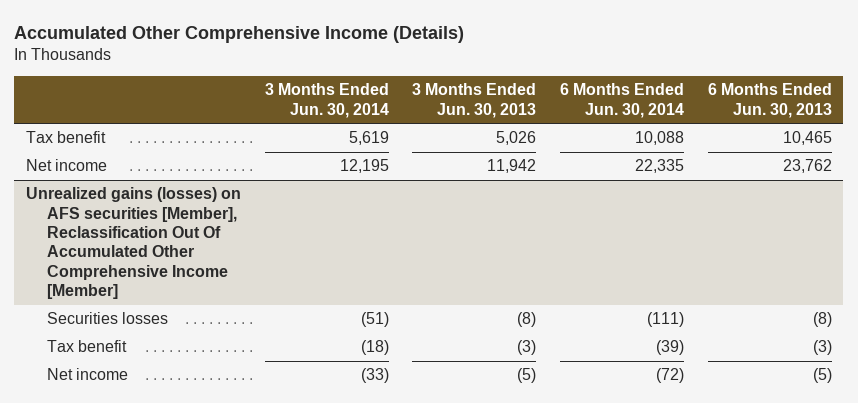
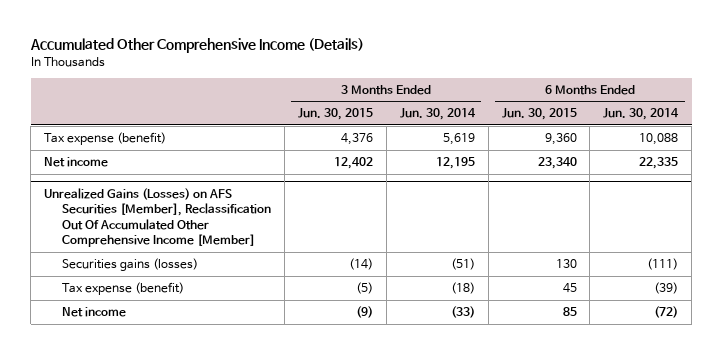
[412,83,537,118] 3 Months Ended Jun. 30, 2013 -> none
[707,83,832,118] 6 Months Ended Jun. 30, 2013 -> none
none -> [297,108,373,121] Jun. 30, 2015
none -> [501,108,577,121] Jun. 30, 2015
[26,131,107,144] Tax benefit -> [44,132,167,146] Tax expense (benefit)
[26,187,242,300] Unrealized gains (losses) on AFS securities [Member], Reclassification Out Of Accumulated Other Comprehensive Income [Member] -> [44,187,271,248] Unrealized Gains (Losses) on AFS Securities [Member], Reclassification Out Of Accumulated Other Comprehensive Income [Member]
[46,312,168,325] Securities losses -> [61,258,198,272] Securities gains (losses)
[46,340,127,353] Tax benefit -> [61,282,184,296] Tax expense (benefit)

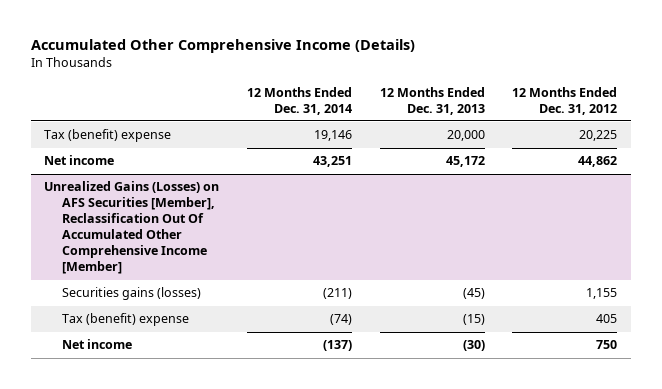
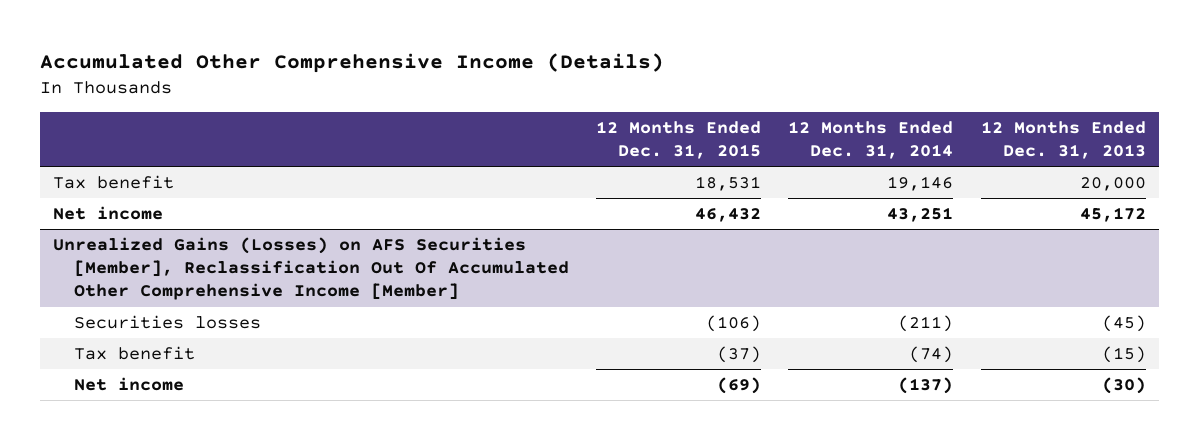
[512,86,618,115] 12 Months Ended Dec. 31, 2012 -> none
none -> [596,120,762,160] 12 Months Ended Dec. 31, 2015
[44,129,172,143] Tax (benefit) expense -> [53,175,175,190] Tax benefit
[62,287,202,301] Securities gains (losses) -> [73,315,261,330] Securities losses
[62,313,190,327] Tax (benefit) expense -> [73,346,195,361] Tax benefit

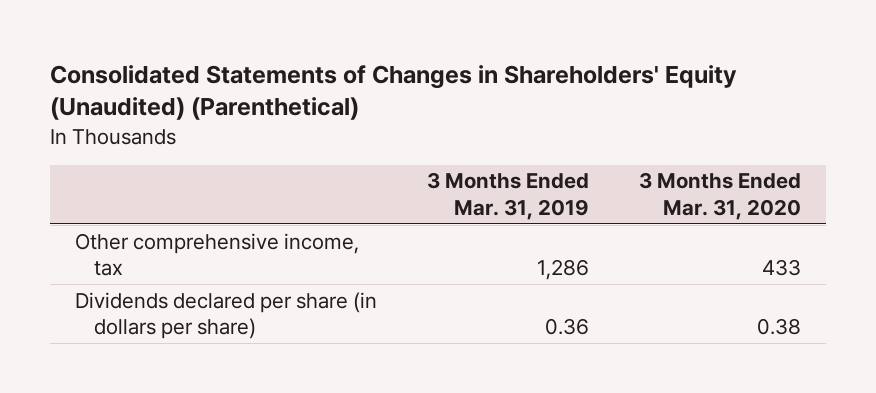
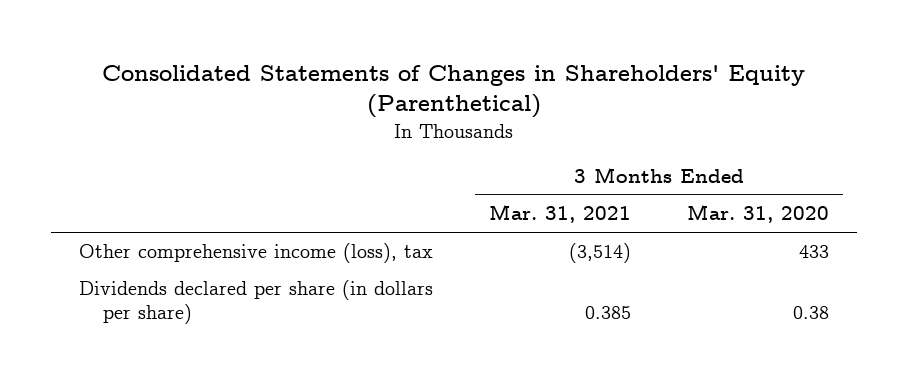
[49,64,737,121] Consolidated Statements of Changes in Shareholders' Equity (Unaudited) (Parenthetical) -> [101,65,805,119] Consolidated Statements of Changes in Shareholders' Equity (Parenthetical)
[426,172,589,220] 3 Months Ended Mar. 31, 2019 -> none
none -> [488,204,631,224] Mar. 31, 2021
[74,232,359,277] Other comprehensive income, tax -> [78,243,433,264] Other comprehensive income (loss), tax

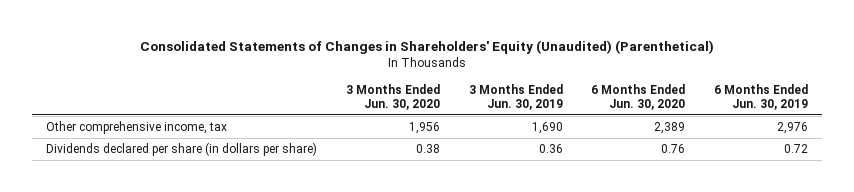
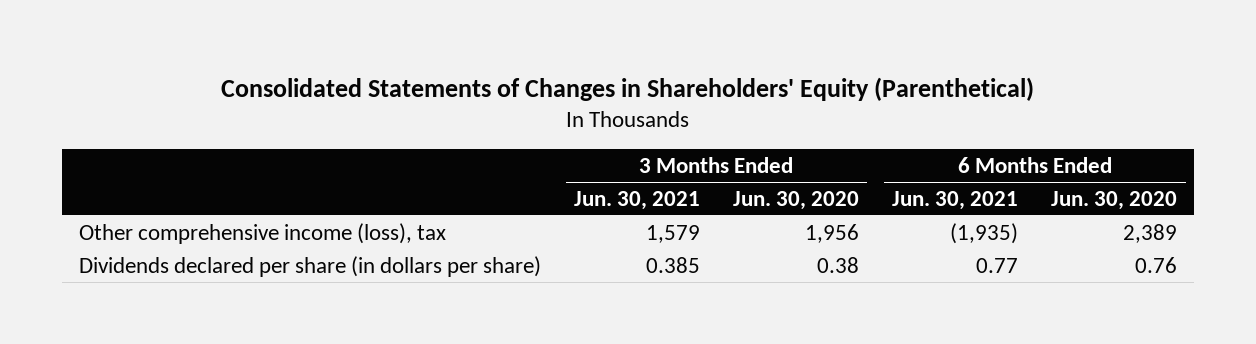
[140,39,715,54] Consolidated Statements of Changes in Shareholders' Equity (Unaudited) (Parenthetical) -> [221,76,1035,101] Consolidated Statements of Changes in Shareholders' Equity (Parenthetical)
[468,83,563,111] 3 Months Ended Jun. 30, 2019 -> none
[713,83,808,111] 6 Months Ended Jun. 30, 2019 -> none
none -> [573,190,700,210] Jun. 30, 2021
none -> [892,190,1019,210] Jun. 30, 2021
[46,121,228,135] Other comprehensive income, tax -> [78,222,446,244] Other comprehensive income (loss), tax

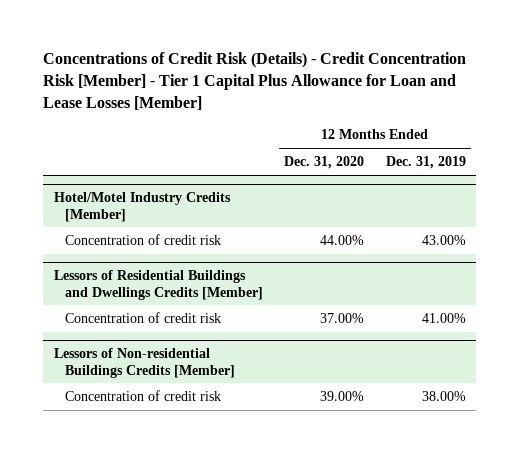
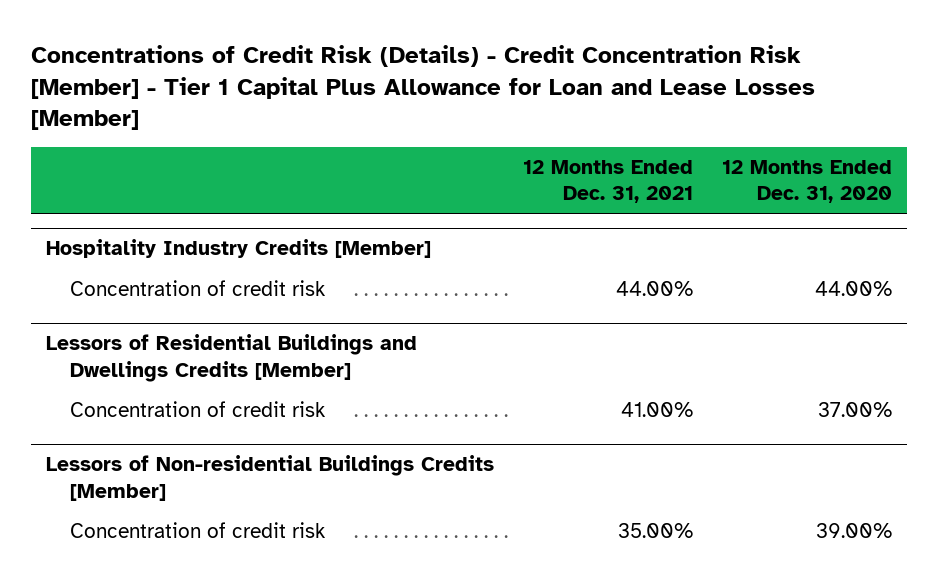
[385,156,466,170] Dec. 31, 2019 -> none
none -> [522,160,693,204] 12 Months Ended Dec. 31, 2021
[53,192,231,222] Hotel/Motel Industry Credits [Member] -> [45,239,431,259] Hospitality Industry Credits [Member]

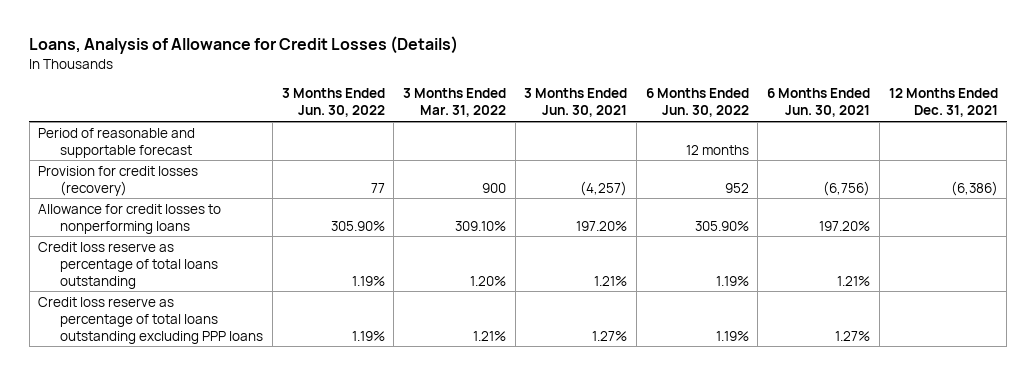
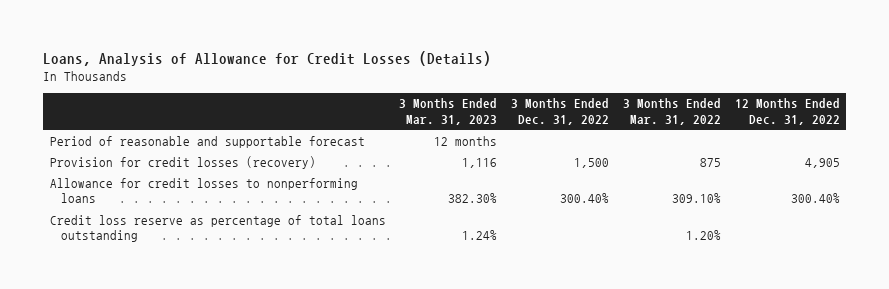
[281,88,385,118] 3 Months Ended Jun. 30, 2022 -> none
[524,88,628,118] 3 Months Ended Jun. 30, 2021 -> none
[645,88,749,118] 6 Months Ended Jun. 30, 2022 -> none
[767,88,871,118] 6 Months Ended Jun. 30, 2021 -> none
[888,88,998,118] 12 Months Ended Dec. 31, 2021 -> none
none -> [399,98,498,125] 3 Months Ended Mar. 31, 2023
none -> [511,98,610,125] 3 Months Ended Dec. 31, 2022
none -> [734,98,840,125] 12 Months Ended Dec. 31, 2022
[481,182,506,193] 900 -> [699,157,721,167] 875
[38,296,264,344] Credit loss reserve as percentage of total loans outstanding excluding PPP loans -> none

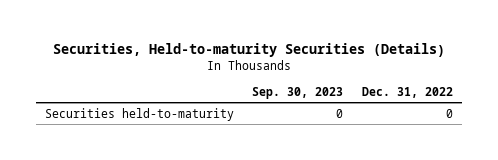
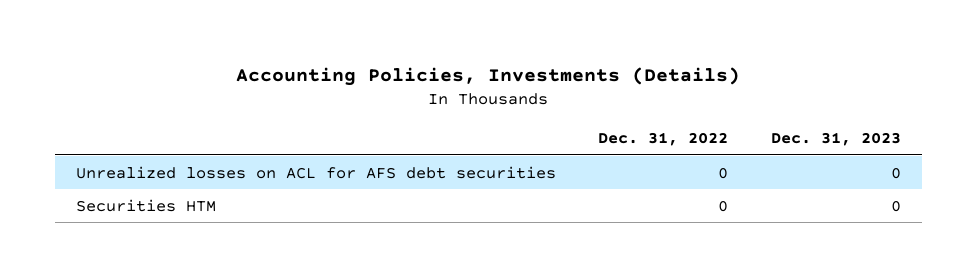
[52,42,445,57] Securities, Held-to-maturity Securities (Details) -> [236,67,741,87] Accounting Policies, Investments (Details)
[252,87,344,100] Sep. 30, 2023 -> none
none -> [770,132,901,147] Dec. 31, 2023
none -> [75,165,556,179] Unrealized losses on ACL for AFS debt securities
[44,107,234,121] Securities held-to-maturity -> [75,198,216,212] Securities HTM

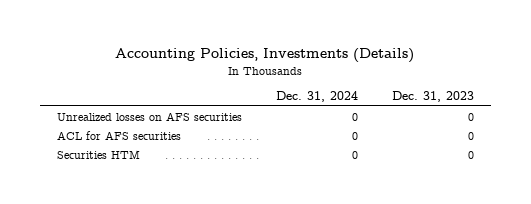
[598,132,729,147] Dec. 31, 2022 -> none
none -> [275,91,358,103] Dec. 31, 2024
[75,165,556,179] Unrealized losses on ACL for AFS debt securities -> [56,111,242,121] Unrealized losses on AFS securities
none -> [56,130,181,140] ACL for AFS securities

